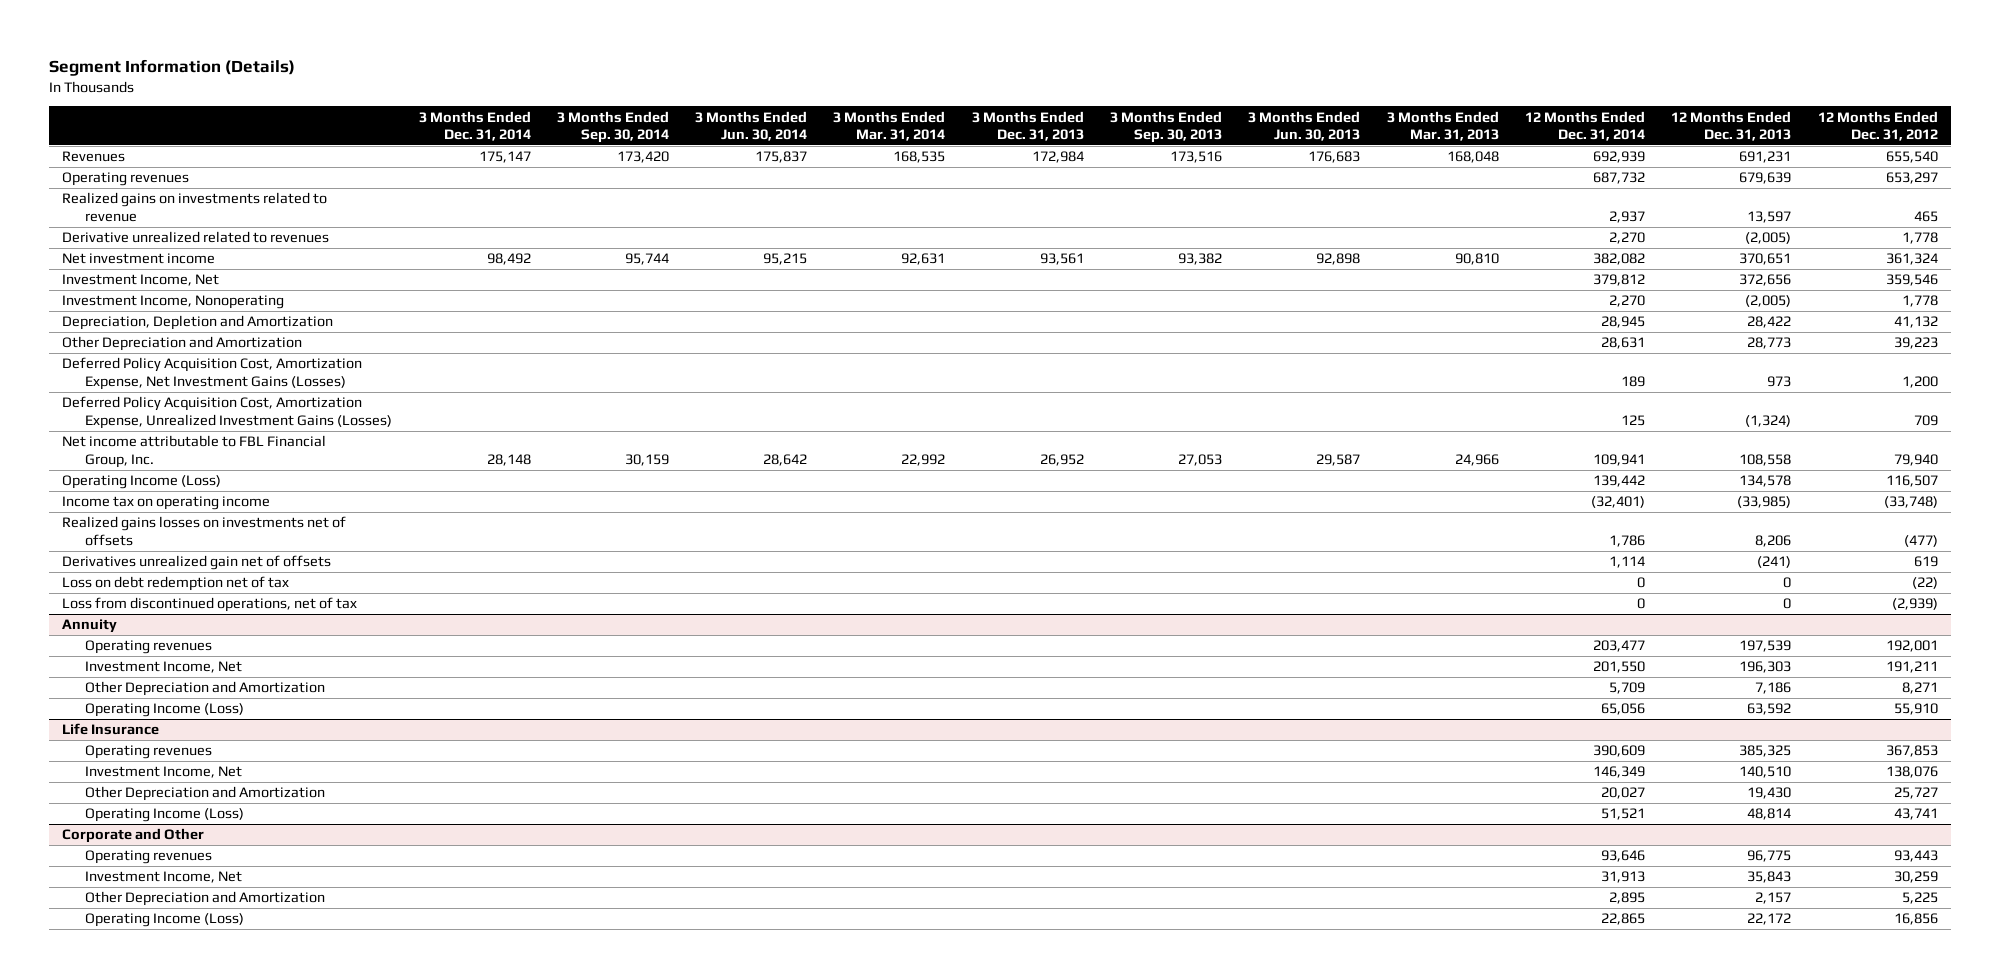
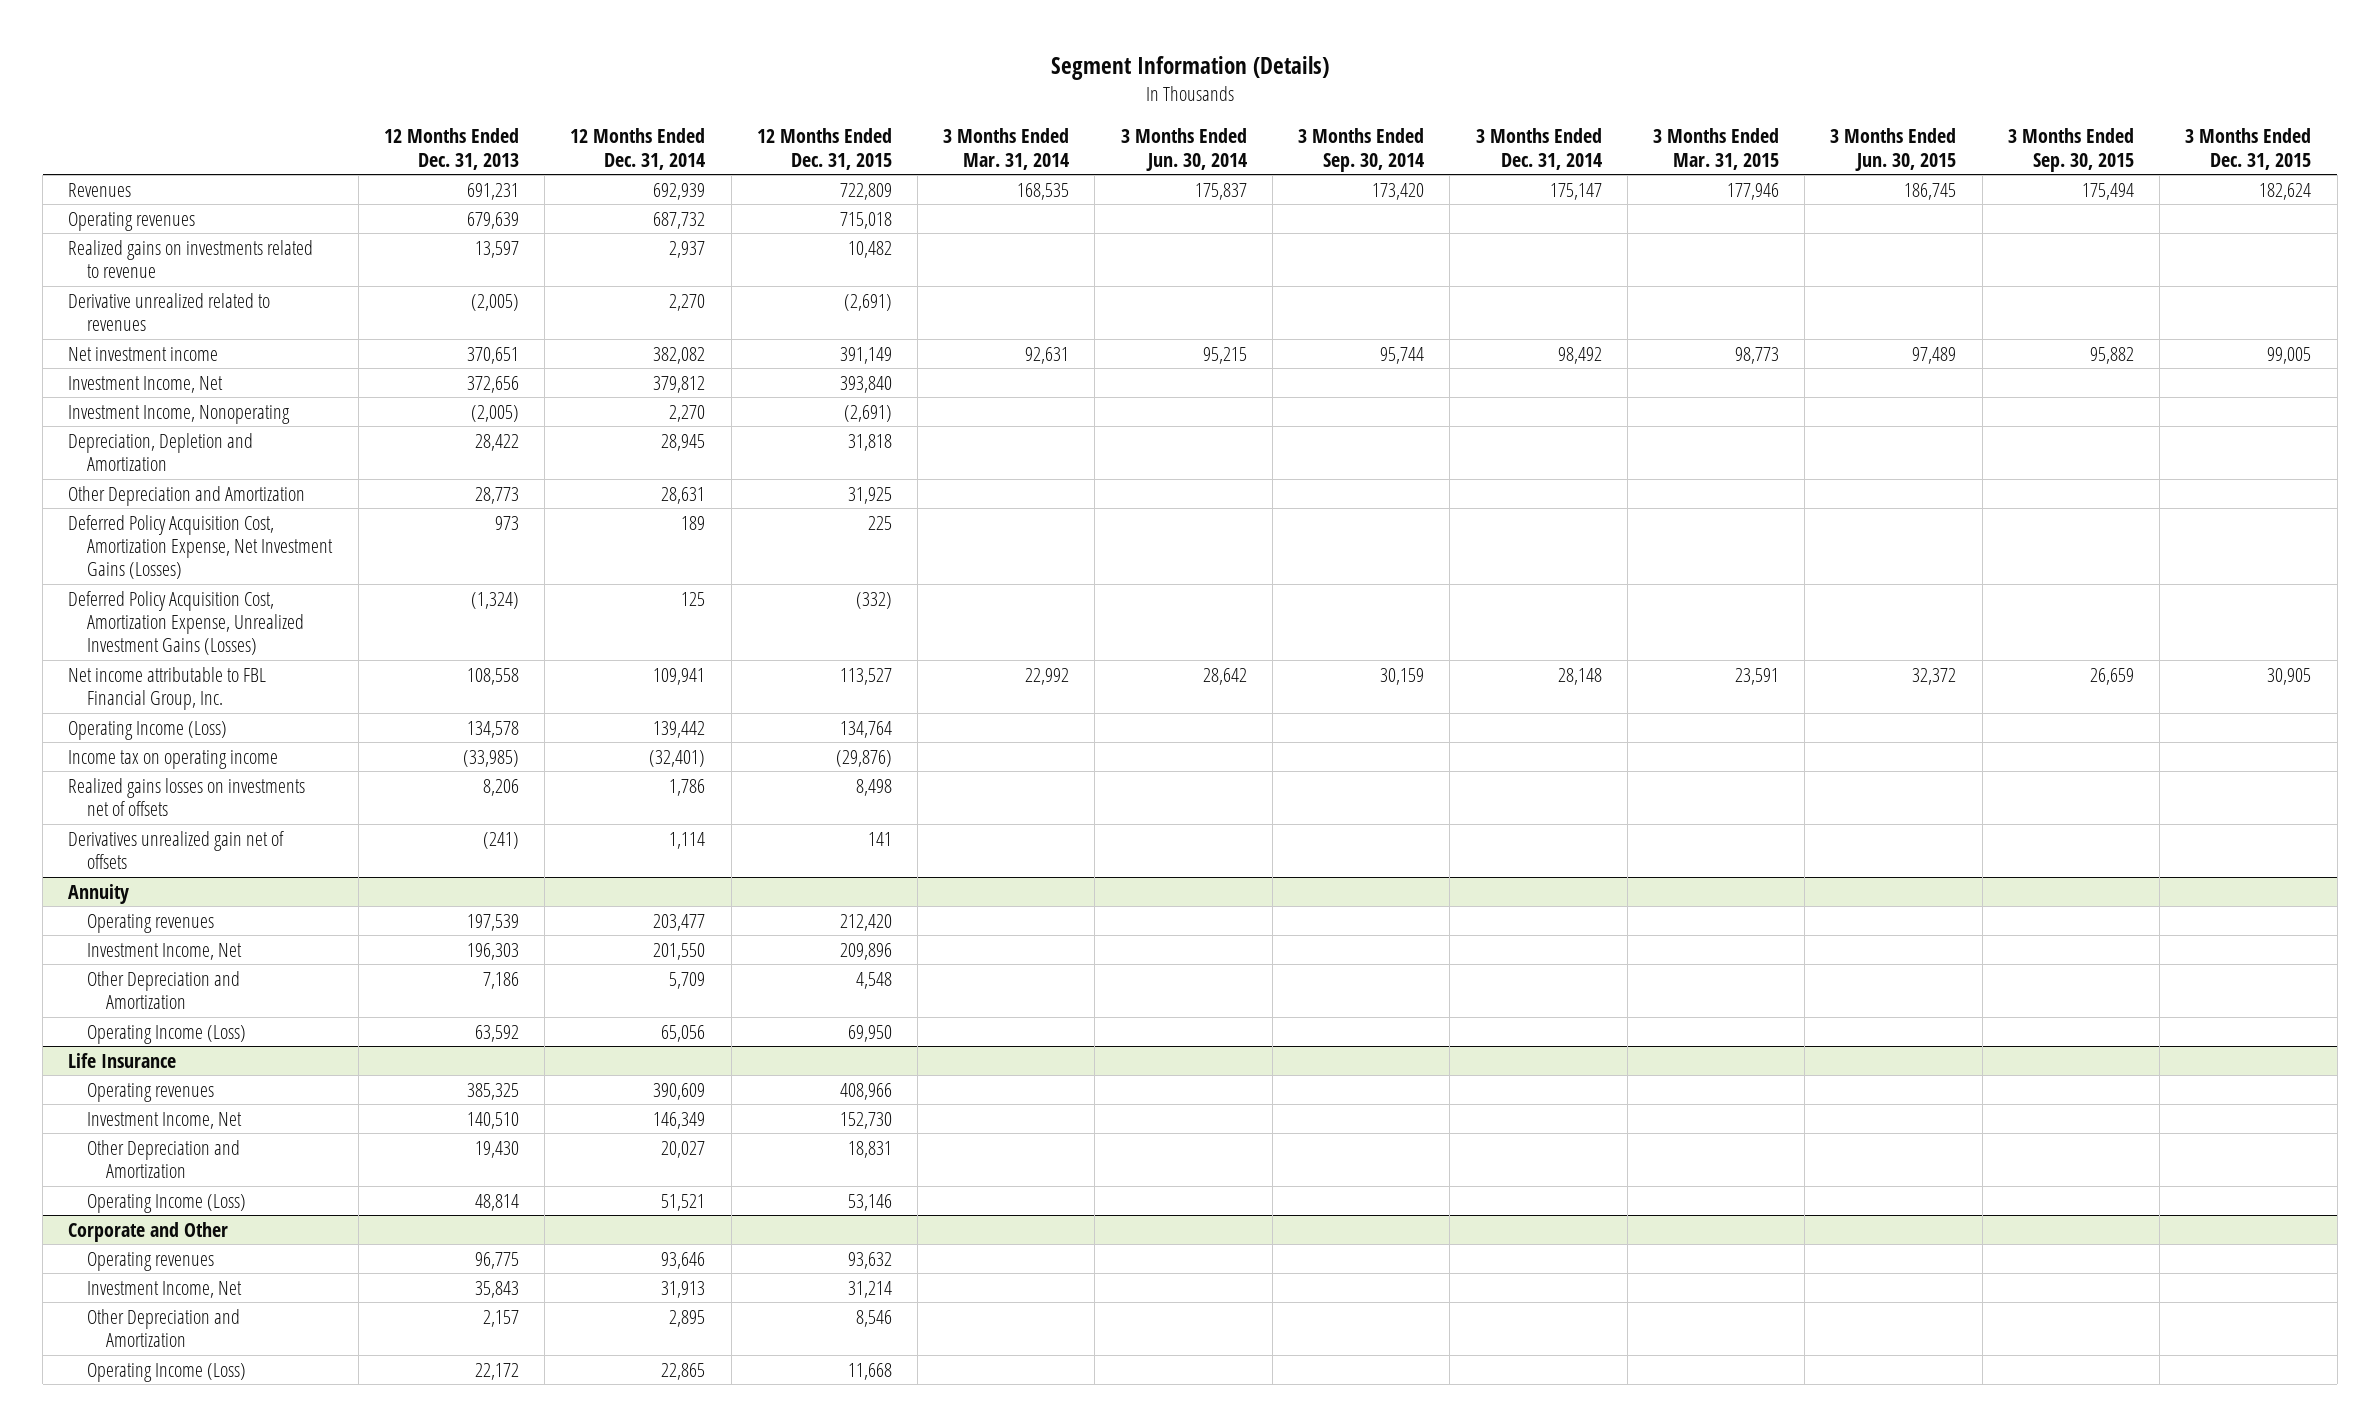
[971,110,1084,142] 3 Months Ended Dec. 31, 2013 -> none
[1110,110,1223,144] 3 Months Ended Sep. 30, 2013 -> none
[1248,110,1361,142] 3 Months Ended Jun. 30, 2013 -> none
[1386,110,1499,142] 3 Months Ended Mar. 31, 2013 -> none
[1817,110,1938,142] 12 Months Ended Dec. 31, 2012 -> none
none -> [756,128,892,170] 12 Months Ended Dec. 31, 2015
none -> [1653,128,1780,170] 3 Months Ended Mar. 31, 2015
none -> [1830,128,1957,171] 3 Months Ended Jun. 30, 2015
none -> [2007,128,2134,172] 3 Months Ended Sep. 30, 2015
none -> [2185,128,2312,170] 3 Months Ended Dec. 31, 2015
[62,576,290,592] Loss on debt redemption net of tax -> none
[62,597,358,613] Loss from discontinued operations, net of tax -> none

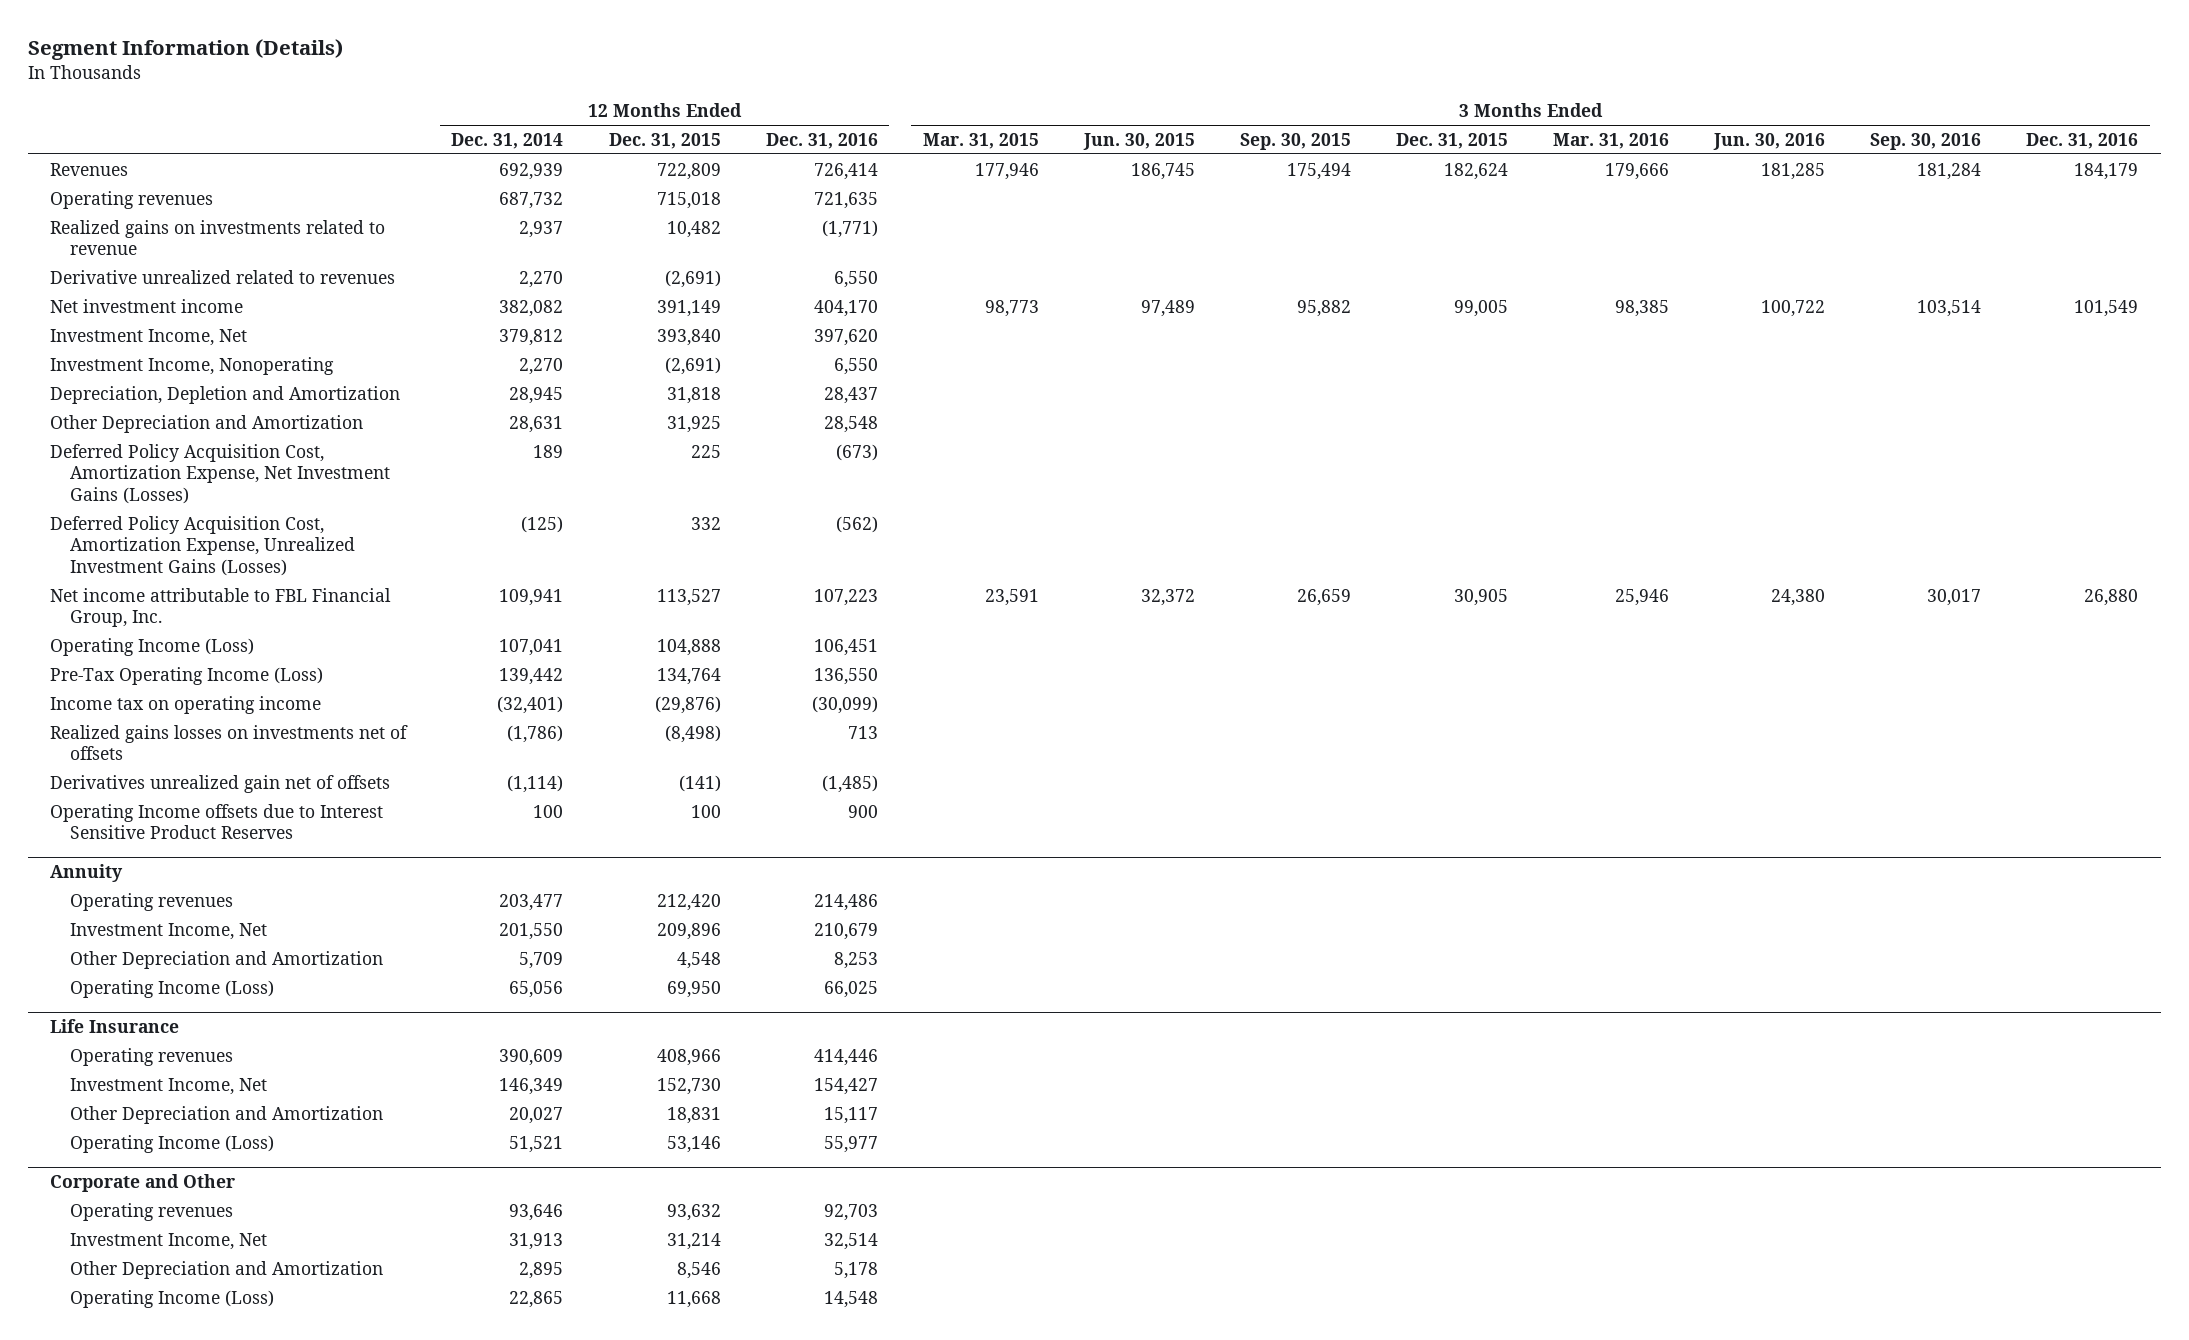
[383,128,519,170] 12 Months Ended Dec. 31, 2013 -> none
[943,128,1070,170] 3 Months Ended Mar. 31, 2014 -> none
[1120,128,1247,171] 3 Months Ended Jun. 30, 2014 -> none
[1298,128,1425,172] 3 Months Ended Sep. 30, 2014 -> none
[1475,128,1602,170] 3 Months Ended Dec. 31, 2014 -> none
none -> [765,132,878,149] Dec. 31, 2016
none -> [1553,132,1670,149] Mar. 31, 2016
none -> [1713,132,1826,150] Jun. 30, 2016
none -> [1870,132,1982,150] Sep. 30, 2016
none -> [2026,132,2139,149] Dec. 31, 2016
[681,591,706,606] 125 -> [521,515,564,533] (125)
[855,591,892,609] (332) -> [690,516,721,530] 332
[653,720,706,738] 139,442 -> [499,638,564,656] 107,041
[839,720,892,738] 134,764 -> [656,638,721,656] 104,888
none -> [50,666,324,685] Pre-Tax Operating Income (Loss)
[669,778,706,796] 1,786 -> [507,724,564,743] (1,786)
[855,778,892,796] 8,498 -> [664,724,721,743] (8,498)
[669,831,706,849] 1,114 -> [507,774,564,793] (1,114)
[867,831,892,846] 141 -> [678,774,721,792] (141)
none -> [50,803,384,840] Operating Income offsets due to Interest Sensitive Product Reserves

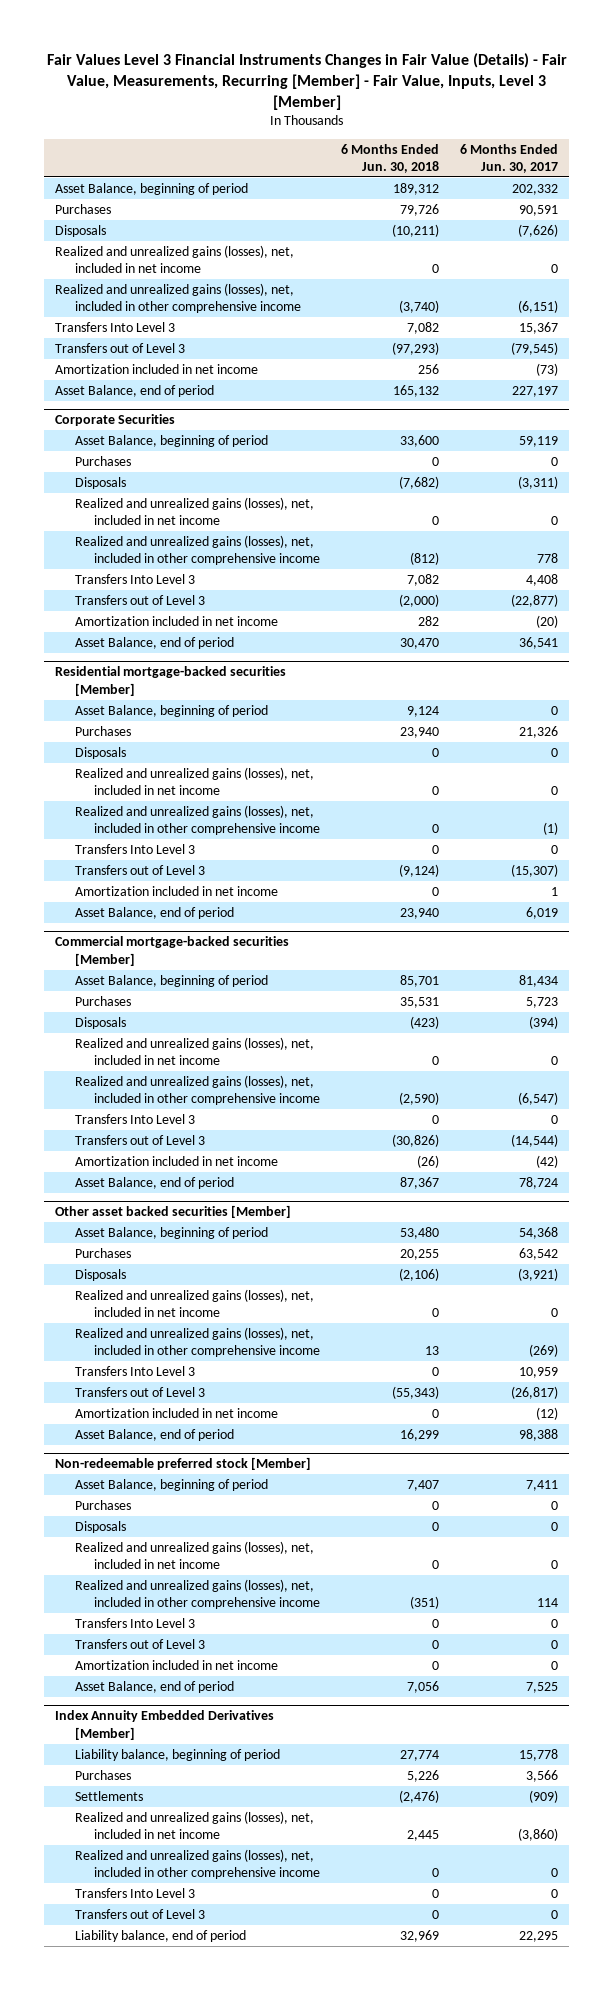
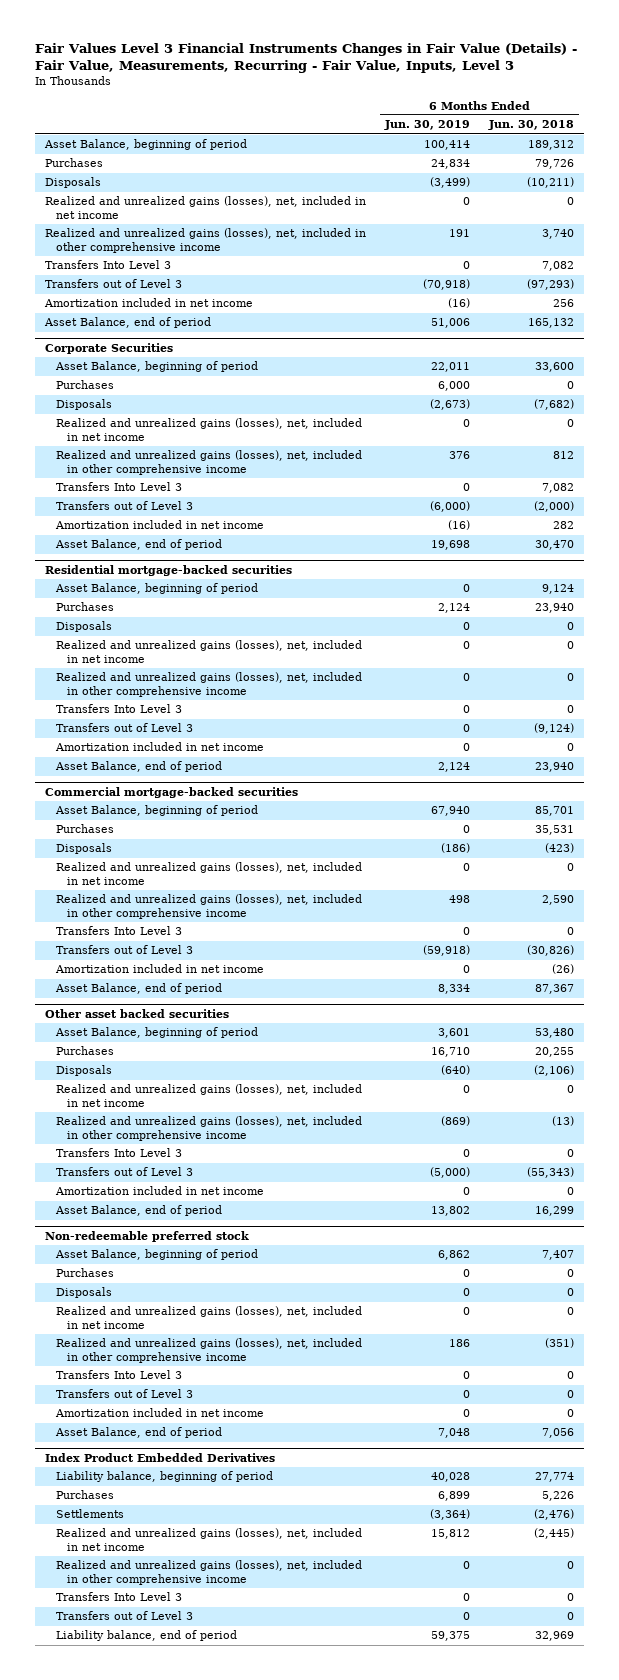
[46,53,567,111] Fair Values Level 3 Financial Instruments Changes in Fair Value (Details) - Fair Value, Measurements, Recurring [Member] - Fair Value, Inputs, Level 3 [Member] -> [35,42,578,74] Fair Values Level 3 Financial Instruments Changes in Fair Value (Details) - Fair Value, Measurements, Recurring - Fair Value, Inputs, Level 3
[460,143,559,173] 6 Months Ended Jun. 30, 2017 -> none
none -> [383,120,470,131] Jun. 30, 2019
[399,300,440,314] (3,740) -> [542,229,575,240] 3,740
[410,552,440,566] (812) -> [553,451,575,460] 812
[54,666,286,696] Residential mortgage-backed securities [Member] -> [44,565,292,577] Residential mortgage-backed securities
[54,936,289,966] Commercial mortgage-backed securities [Member] -> [44,787,298,799] Commercial mortgage-backed securities
[399,1092,440,1106] (2,590) -> [542,895,575,906] 2,590
[54,1205,291,1219] Other asset backed securities [Member] -> [44,1009,229,1019] Other asset backed securities
[425,1346,440,1356] 13 -> [552,1116,575,1127] (13)
[54,1457,311,1471] Non-redeemable preferred stock [Member] -> [44,1231,249,1243] Non-redeemable preferred stock
[54,1710,274,1740] Index Annuity Embedded Derivatives [Member] -> [44,1453,275,1463] Index Product Embedded Derivatives
[407,1830,440,1842] 2,445 -> [534,1528,575,1540] (2,445)

